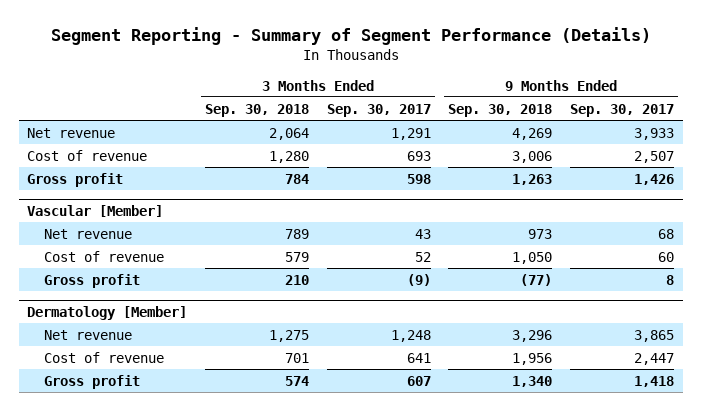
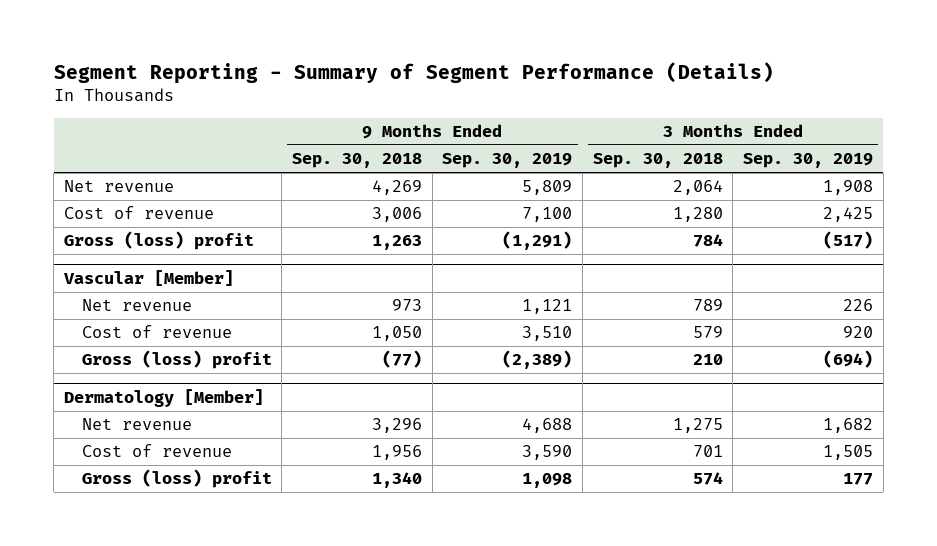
[326,103,431,117] Sep. 30, 2017 -> none
[569,103,674,117] Sep. 30, 2017 -> none
none -> [442,153,573,169] Sep. 30, 2019
none -> [743,153,874,169] Sep. 30, 2019
[27,172,124,187] Gross profit -> [63,231,254,251] Gross (loss) profit
[44,273,141,288] Gross profit -> [81,350,272,370] Gross (loss) profit
[44,374,141,389] Gross profit -> [81,469,272,489] Gross (loss) profit

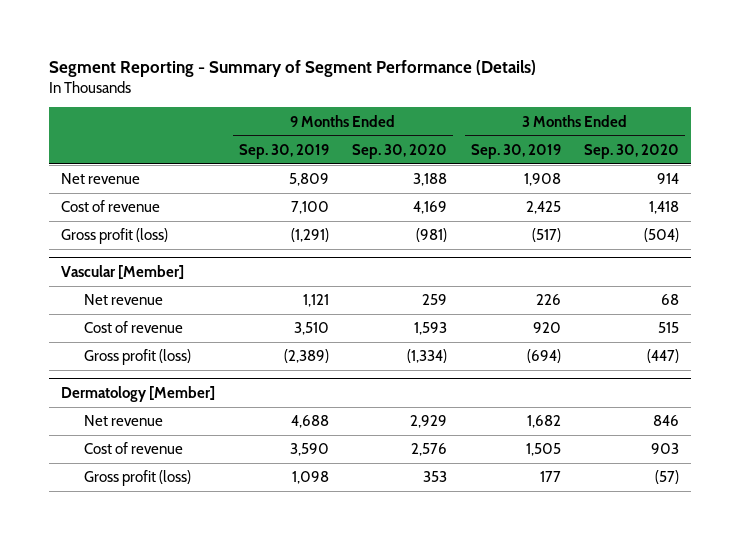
[292,153,423,169] Sep. 30, 2018 -> none
[592,153,723,169] Sep. 30, 2018 -> none
none -> [352,143,448,159] Sep. 30, 2020
none -> [584,143,680,159] Sep. 30, 2020
[63,231,254,251] Gross (loss) profit -> [61,228,169,245] Gross profit (loss)
[81,350,272,370] Gross (loss) profit -> [83,349,191,366] Gross profit (loss)
[81,469,272,489] Gross (loss) profit -> [83,470,191,487] Gross profit (loss)

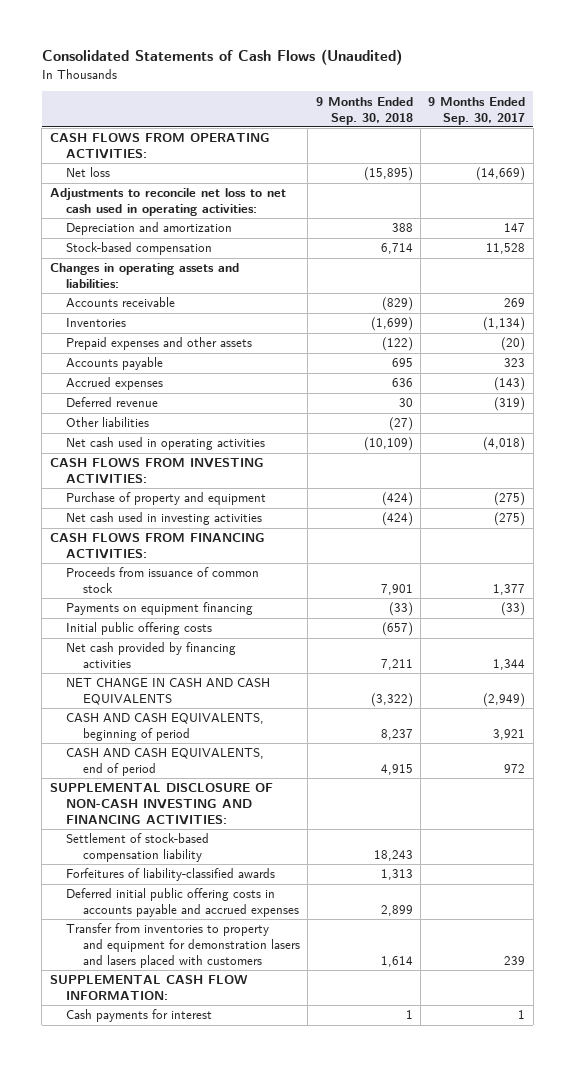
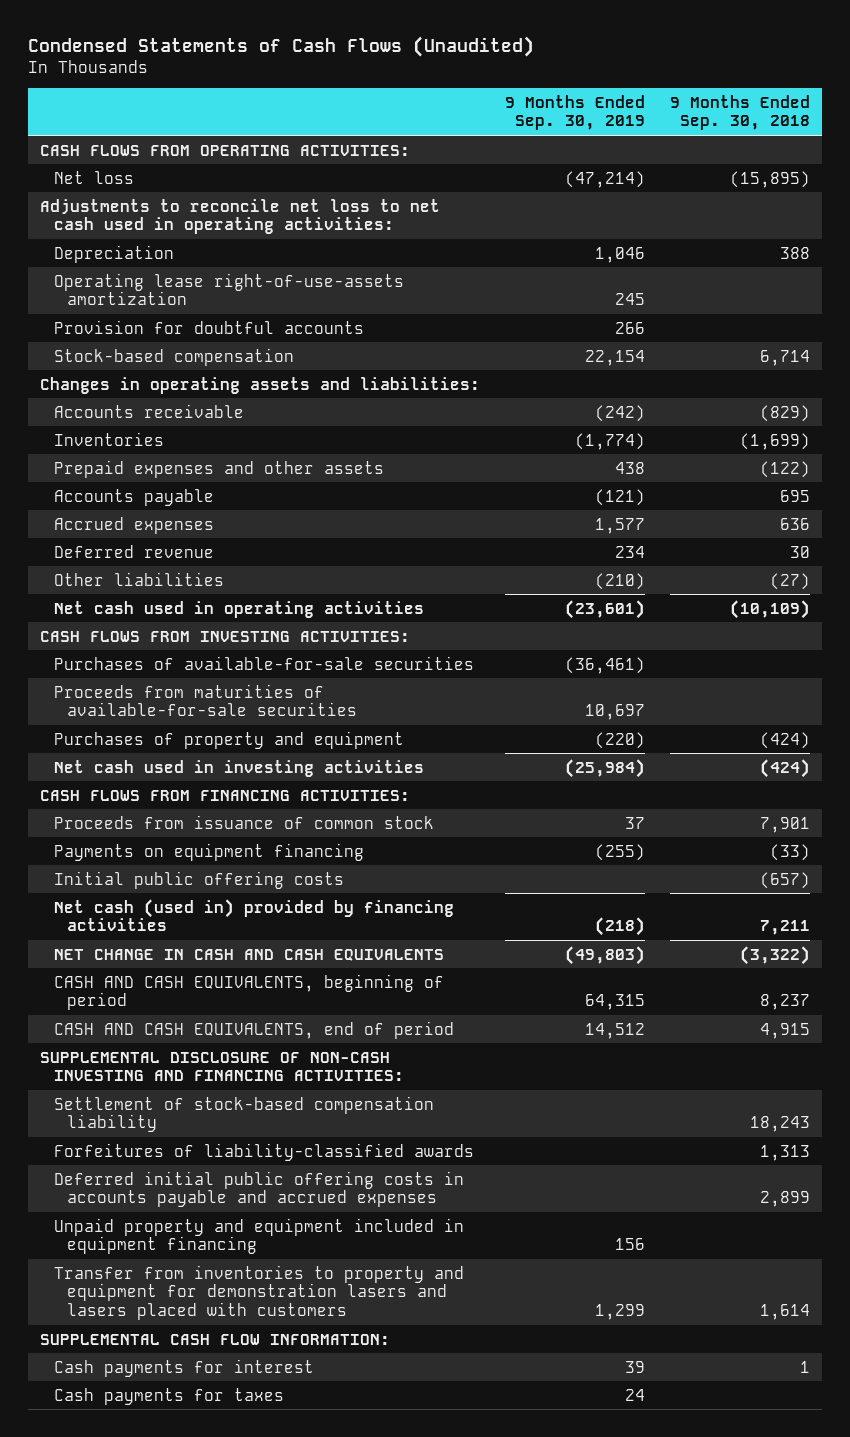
[41,49,402,66] Consolidated Statements of Cash Flows (Unaudited) -> [27,35,534,57] Condensed Statements of Cash Flows (Unaudited)
[428,96,526,125] 9 Months Ended Sep. 30, 2017 -> none
none -> [505,94,646,131] 9 Months Ended Sep. 30, 2019
[66,222,233,236] Depreciation and amortization -> [53,244,174,263] Depreciation
none -> [53,272,404,306] Operating lease right-of-use-assets amortization
none -> [53,319,364,334] Provision for doubtful accounts
none -> [53,655,474,670] Purchases of available-for-sale securities
none -> [53,683,357,717] Proceeds from maturities of available-for-sale securities
[66,492,267,506] Purchase of property and equipment -> [53,730,404,749] Purchases of property and equipment
[66,642,237,669] Net cash provided by financing activities -> [53,898,454,932] Net cash (used in) provided by financing activities
none -> [53,1217,464,1255] Unpaid property and equipment included in equipment financing
none -> [53,1387,284,1405] Cash payments for taxes

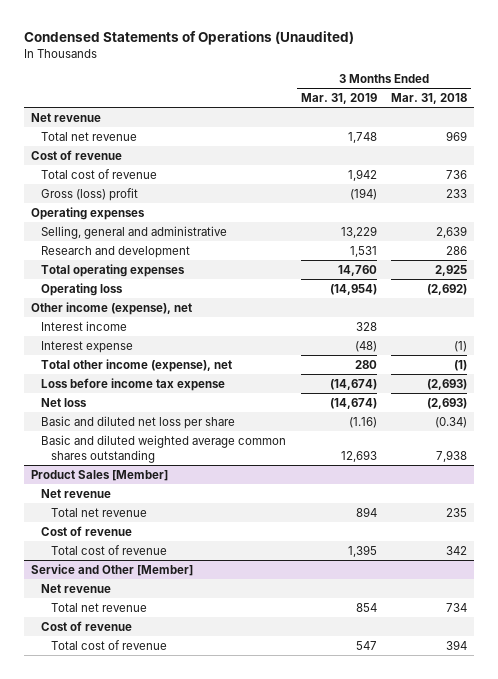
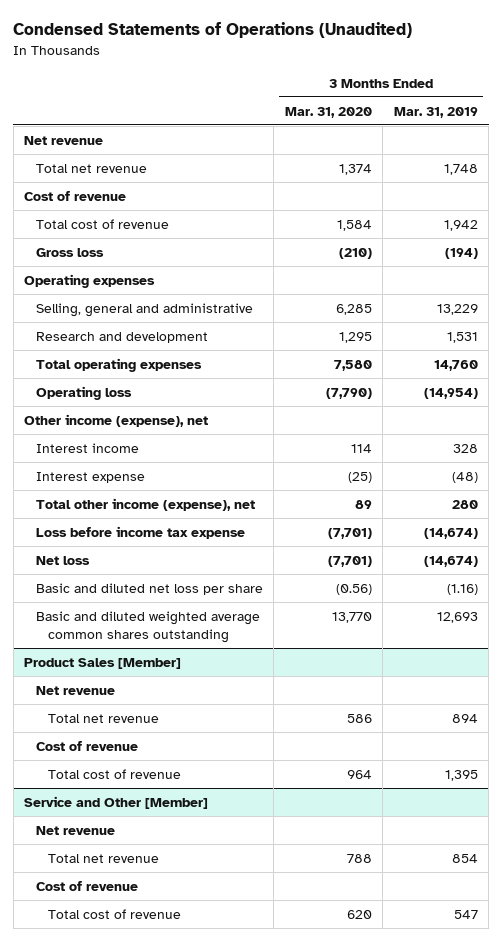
[391,93,468,105] Mar. 31, 2018 -> none
none -> [284,106,372,118] Mar. 31, 2020
[41,187,139,201] Gross (loss) profit -> [35,247,104,257] Gross loss

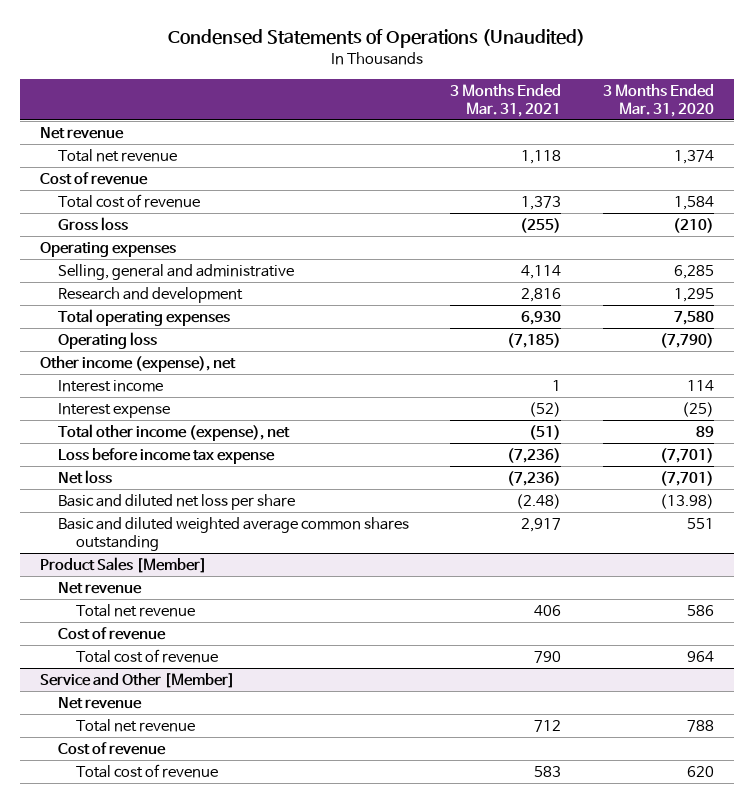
[393,106,478,118] Mar. 31, 2019 -> none
none -> [450,83,562,117] 3 Months Ended Mar. 31, 2021
[335,583,372,595] (0.56) -> [659,493,714,509] (13.98)
[331,611,372,623] 13,770 -> [686,517,714,529] 551

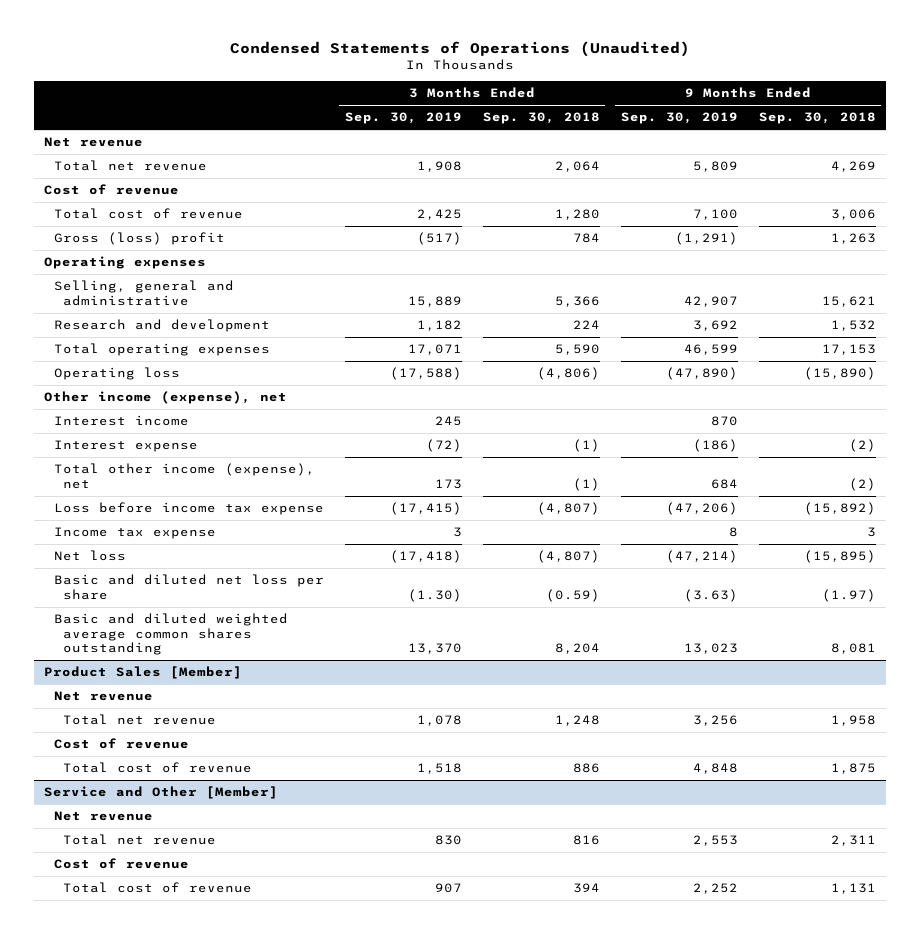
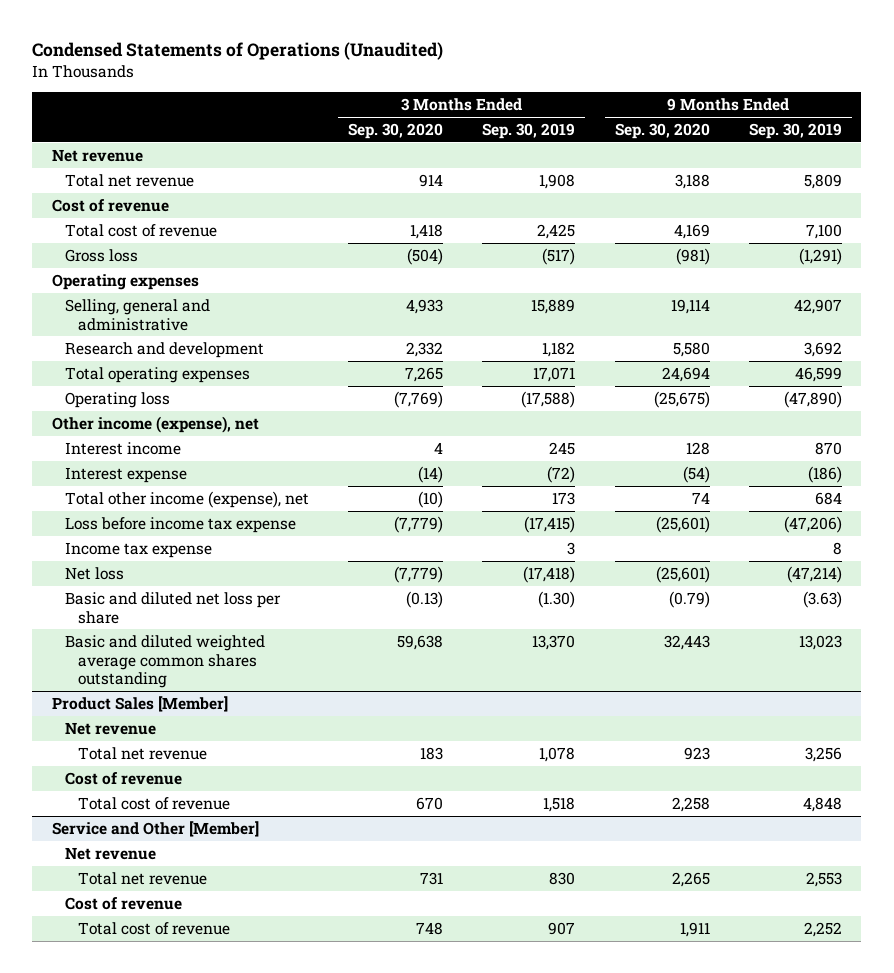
[482,112,600,125] Sep. 30, 2018 -> none
[758,112,876,125] Sep. 30, 2018 -> none
none -> [348,122,444,139] Sep. 30, 2020
none -> [614,122,710,139] Sep. 30, 2020
[53,232,225,246] Gross (loss) profit -> [64,248,138,262] Gross loss

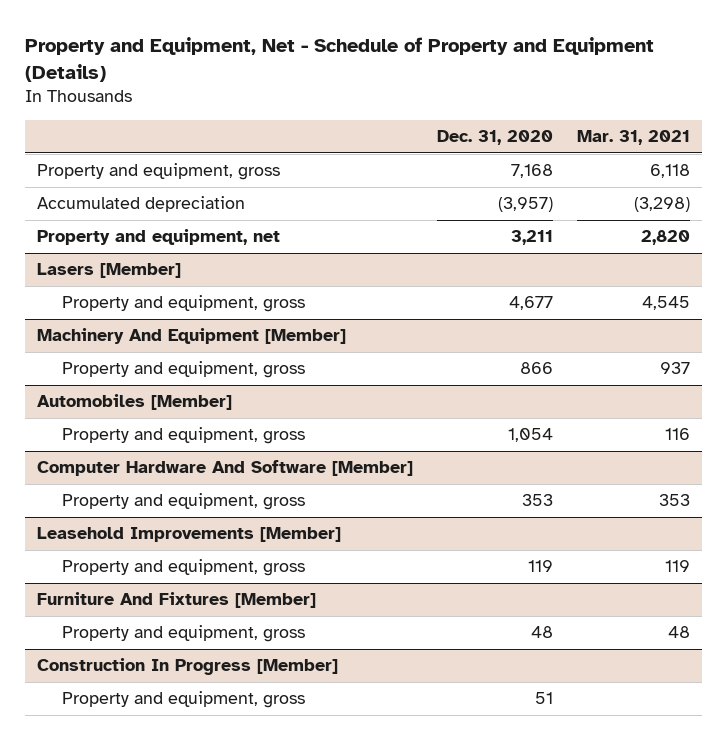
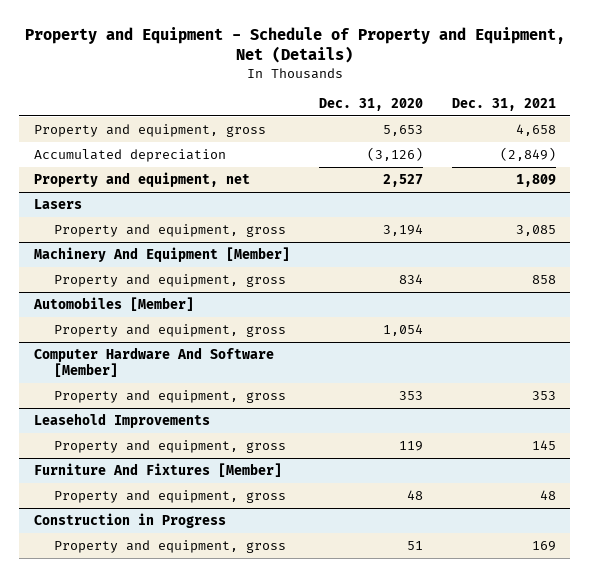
[25,37,655,83] Property and Equipment, Net - Schedule of Property and Equipment (Details) -> [24,26,565,64] Property and Equipment - Schedule of Property and Equipment, Net (Details)
[576,130,690,146] Mar. 31, 2021 -> none
none -> [451,97,556,111] Dec. 31, 2021
[510,164,553,179] 7,168 -> [382,124,423,136] 5,653
[497,197,553,213] (3,957) -> [366,146,423,161] (3,126)
[510,230,553,246] 3,211 -> [382,173,423,187] 2,527
[36,263,181,279] Lasers [Member] -> [33,198,82,209] Lasers
[508,296,553,311] 4,677 -> [382,223,423,236] 3,194
[519,362,553,375] 866 -> [398,273,423,284] 834
[36,527,341,543] Leasehold Improvements [Member] -> [33,412,210,428] Leasehold Improvements
[36,658,338,676] Construction In Progress [Member] -> [33,512,226,528] Construction in Progress

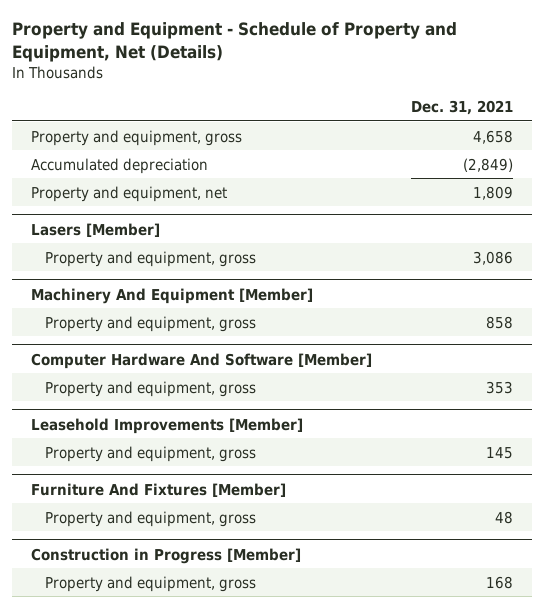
[318,97,423,111] Dec. 31, 2020 -> none
[33,198,82,209] Lasers -> [31,222,161,237] Lasers [Member]
[515,224,556,236] 3,085 -> [472,250,513,265] 3,086
[32,296,194,311] Automobiles [Member] -> none
[54,323,287,337] Property and equipment, gross -> none
[33,412,210,428] Leasehold Improvements -> [31,417,304,434] Leasehold Improvements [Member]
[33,512,226,528] Construction in Progress -> [31,547,302,564] Construction in Progress [Member]
[531,540,556,551] 169 -> [485,575,513,589] 168

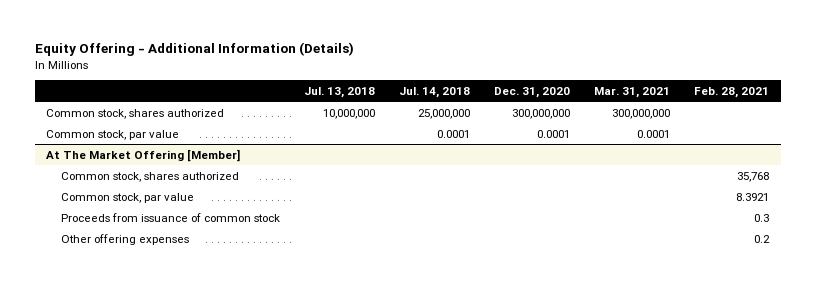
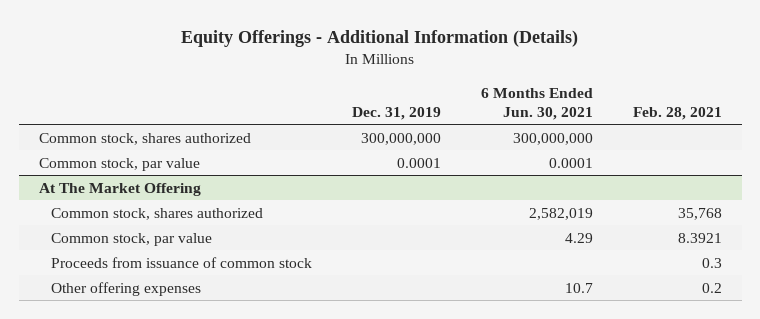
[34,41,354,56] Equity Offering - Additional Information (Details) -> [181,30,579,48] Equity Offerings - Additional Information (Details)
[304,86,376,98] Jul. 13, 2018 -> none
[399,86,471,98] Jul. 14, 2018 -> none
[494,86,571,98] Dec. 31, 2020 -> none
[594,86,671,98] Mar. 31, 2021 -> none
none -> [351,106,441,120] Dec. 31, 2019
none -> [480,87,593,120] 6 Months Ended Jun. 30, 2021
[46,148,241,162] At The Market Offering [Member] -> [38,182,201,196] At The Market Offering

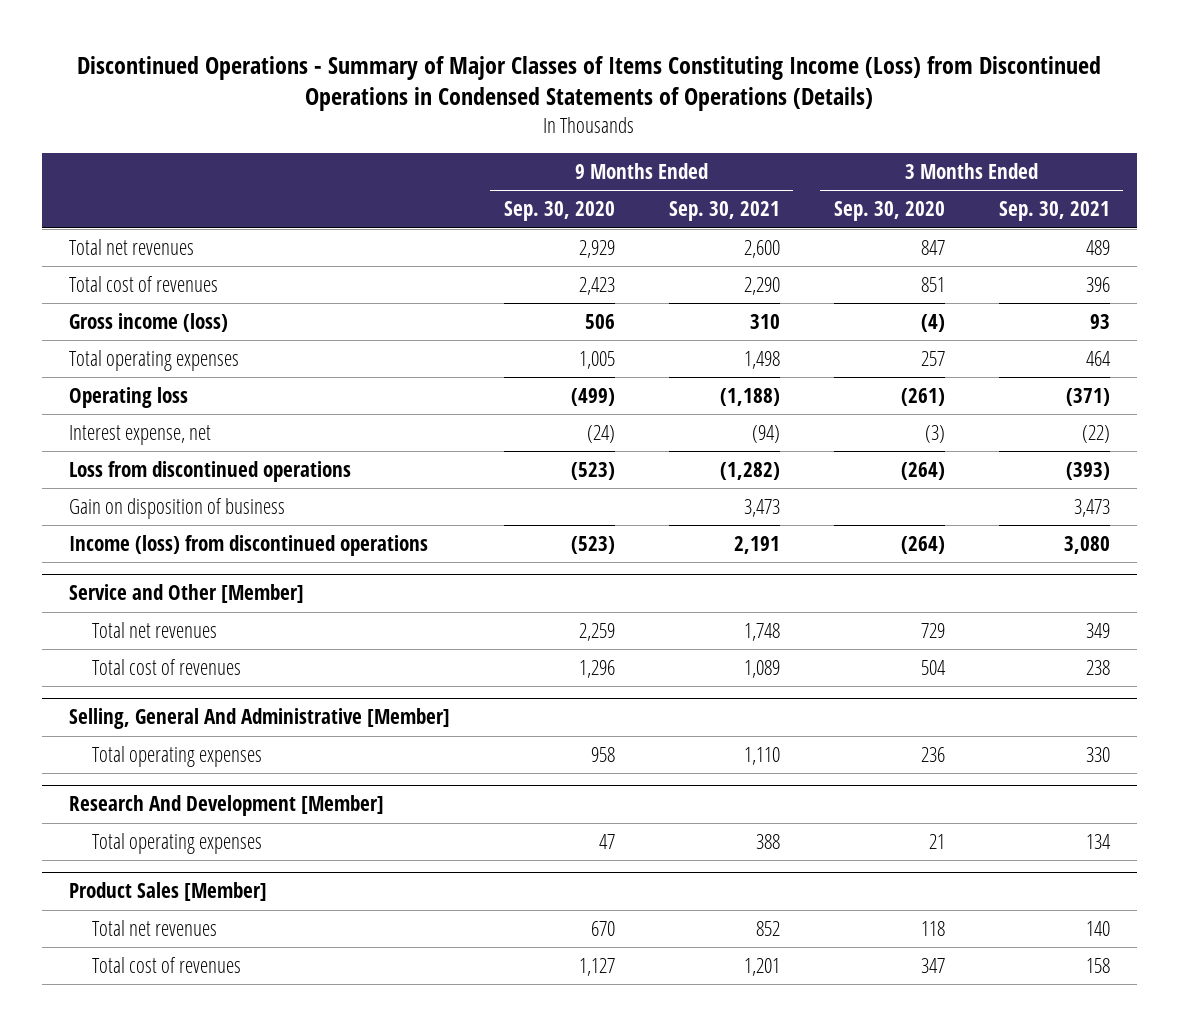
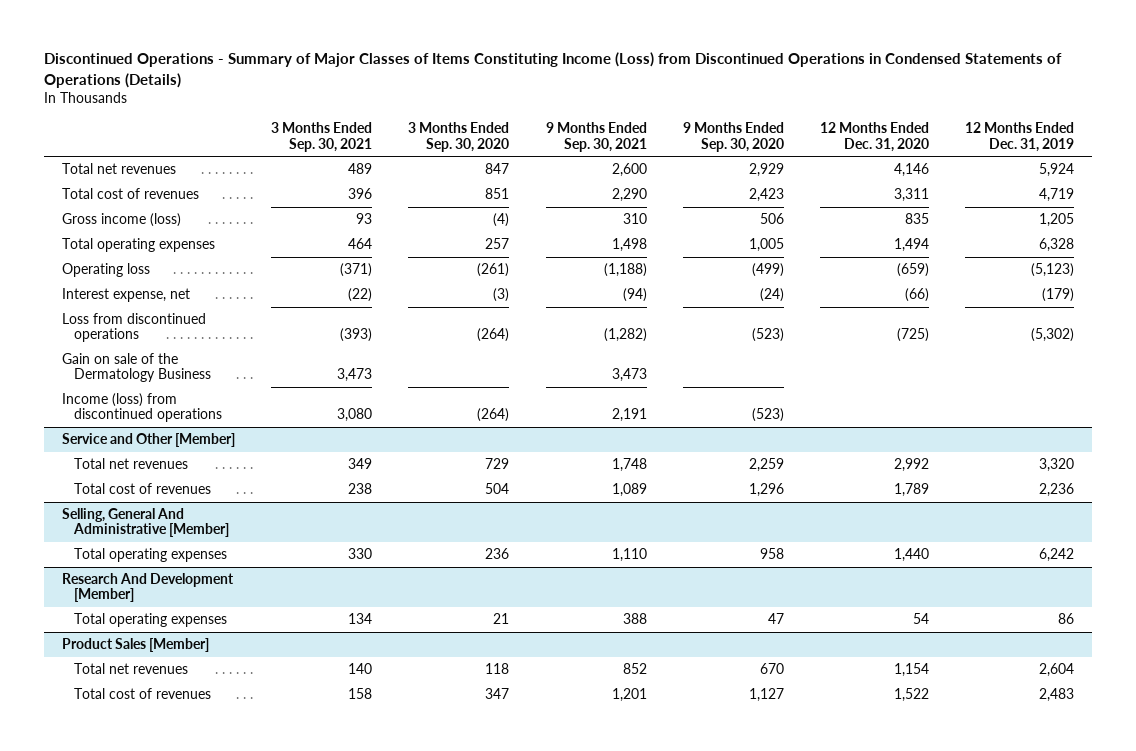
none -> [820,122,930,152] 12 Months Ended Dec. 31, 2020
none -> [965,122,1075,152] 12 Months Ended Dec. 31, 2019
[68,497,285,519] Gain on disposition of business -> [62,353,212,383] Gain on sale of the Dermatology Business

